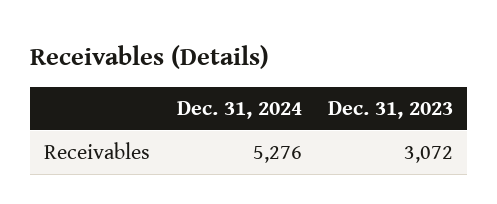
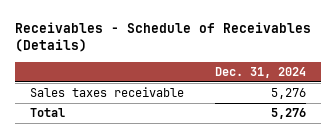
[30,44,270,69] Receivables (Details) -> [15,21,312,53] Receivables - Schedule of Receivables (Details)
[328,101,454,120] Dec. 31, 2023 -> none
none -> [30,87,185,98] Sales taxes receivable
[43,142,150,160] Receivables -> [30,108,66,118] Total

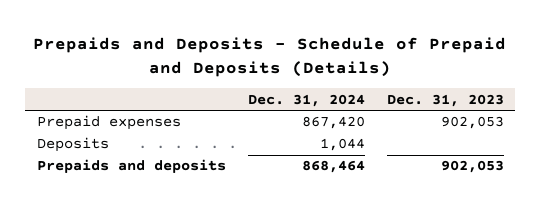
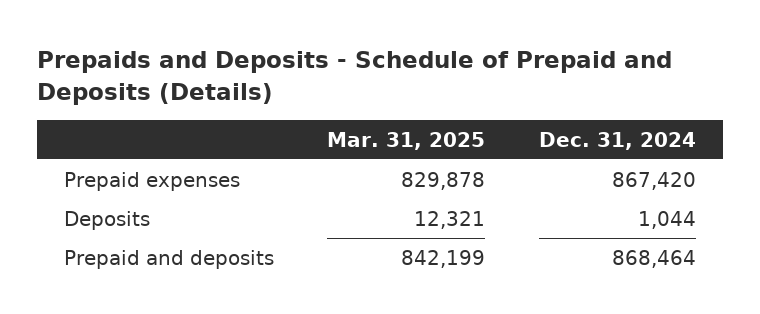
[386,93,504,107] Dec. 31, 2023 -> none
none -> [327,131,486,150] Mar. 31, 2025
[36,159,226,174] Prepaids and deposits -> [63,249,274,269] Prepaid and deposits

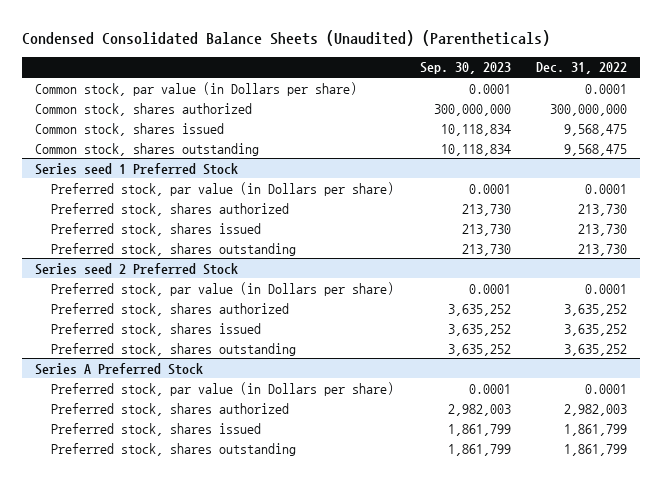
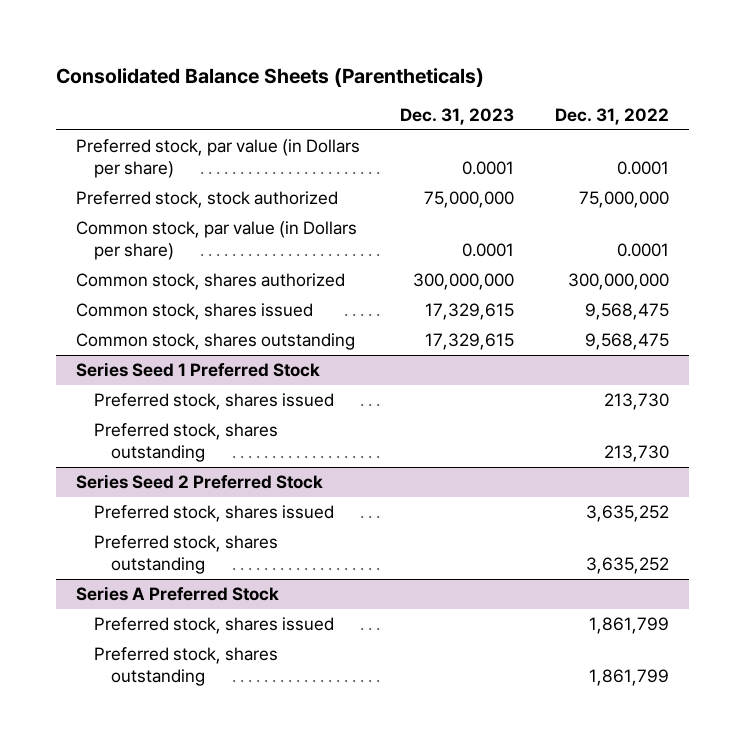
[22,30,551,47] Condensed Consolidated Balance Sheets (Unaudited) (Parentheticals) -> [55,67,484,87] Consolidated Balance Sheets (Parentheticals)
[419,62,511,75] Sep. 30, 2023 -> none
none -> [400,108,515,126] Dec. 31, 2023
none -> [76,138,361,178] Preferred stock, par value (in Dollars per share)
none -> [76,190,339,208] Preferred stock, stock authorized
[51,181,395,196] Preferred stock, par value (in Dollars per share) -> none
[51,202,290,216] Preferred stock, shares authorized -> none
[35,162,239,175] Series seed 1 Preferred Stock -> [76,361,321,377] Series Seed 1 Preferred Stock
[51,281,395,296] Preferred stock, par value (in Dollars per share) -> none
[51,302,290,316] Preferred stock, shares authorized -> none
[35,262,239,275] Series seed 2 Preferred Stock -> [76,473,324,489] Series Seed 2 Preferred Stock
[51,381,395,396] Preferred stock, par value (in Dollars per share) -> none
[51,402,290,416] Preferred stock, shares authorized -> none

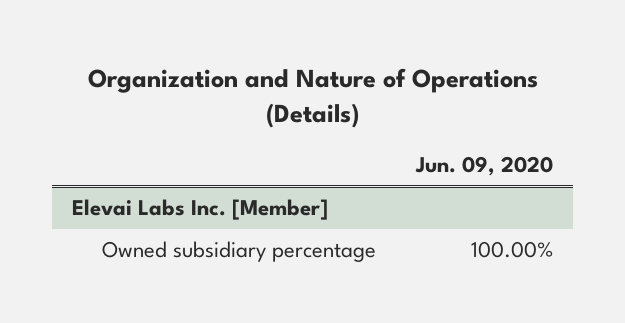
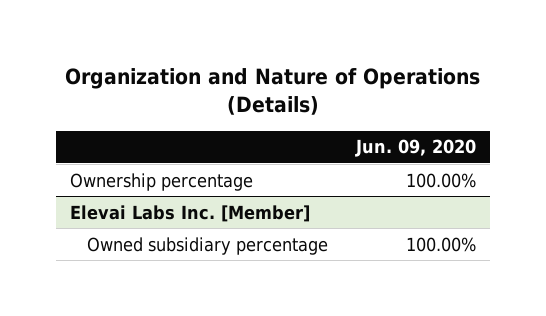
none -> [70,172,254,191] Ownership percentage

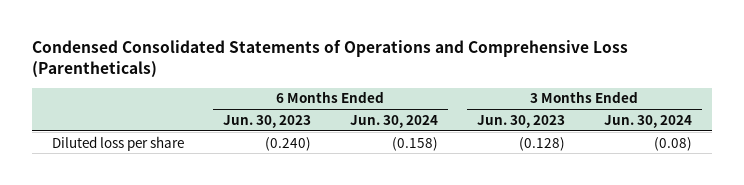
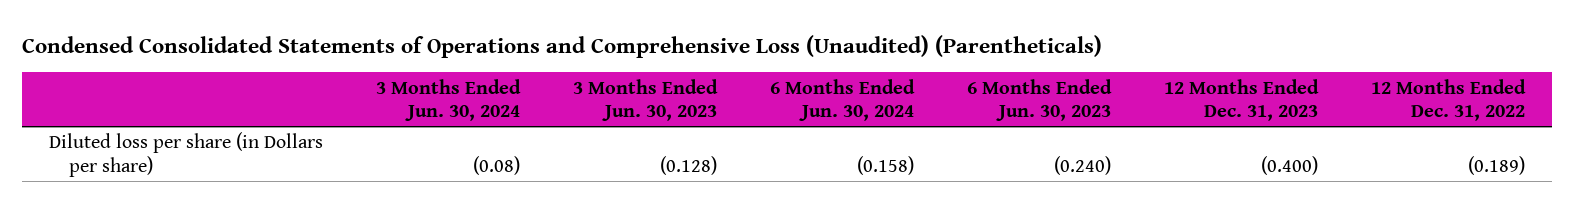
[32,40,629,79] Condensed Consolidated Statements of Operations and Comprehensive Loss (Parentheticals) -> [22,34,1103,58] Condensed Consolidated Statements of Operations and Comprehensive Loss (Unaudited) (Parentheticals)
none -> [1164,78,1320,122] 12 Months Ended Dec. 31, 2023
none -> [1371,78,1527,122] 12 Months Ended Dec. 31, 2022
[51,135,184,151] Diluted loss per share -> [48,132,323,177] Diluted loss per share (in Dollars per share)

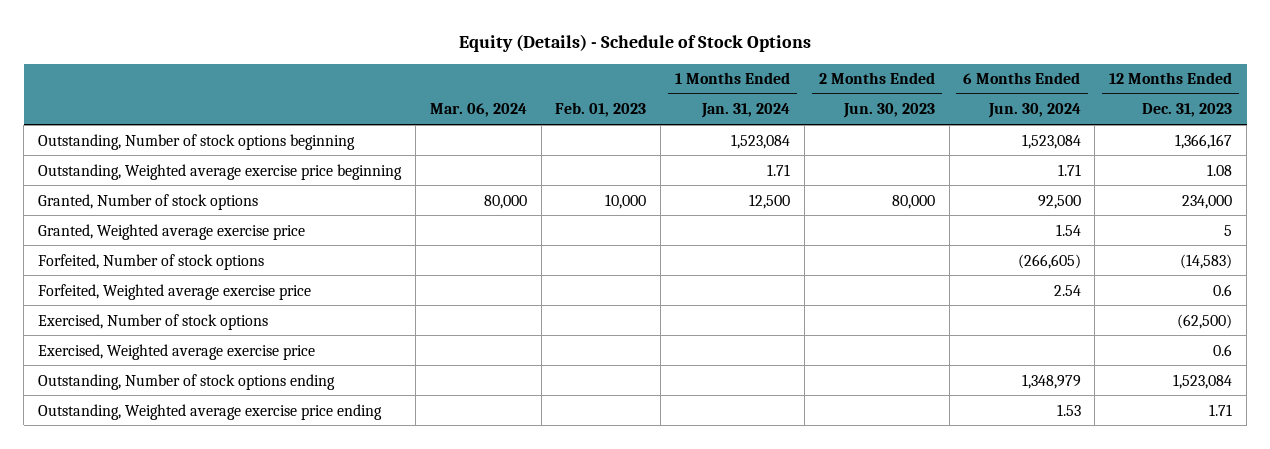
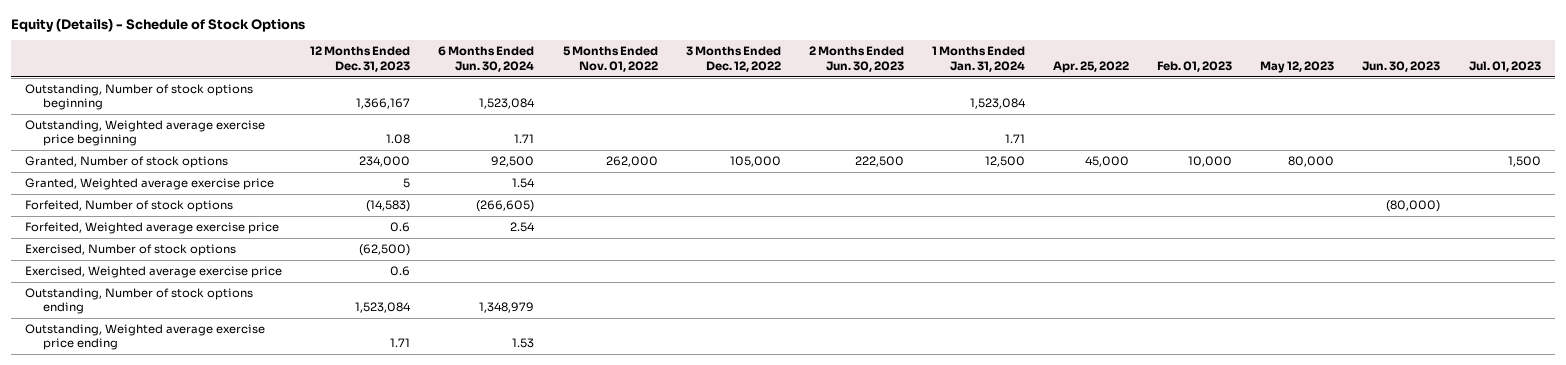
[429,103,527,118] Mar. 06, 2024 -> none
none -> [562,46,658,72] 5 Months Ended Nov. 01, 2022
none -> [685,46,781,72] 3 Months Ended Dec. 12, 2022
none -> [1053,60,1130,73] Apr. 25, 2022
none -> [1260,60,1335,73] May 12, 2023
none -> [1362,60,1441,72] Jun. 30, 2023
none -> [1468,60,1541,72] Jul. 01, 2023
[891,194,935,209] 80,000 -> [854,156,904,168] 222,500

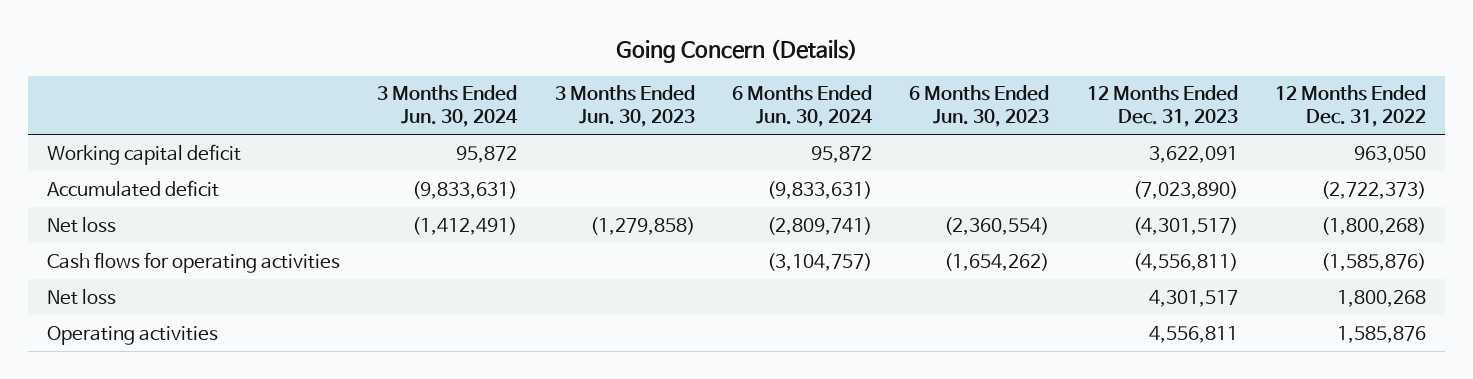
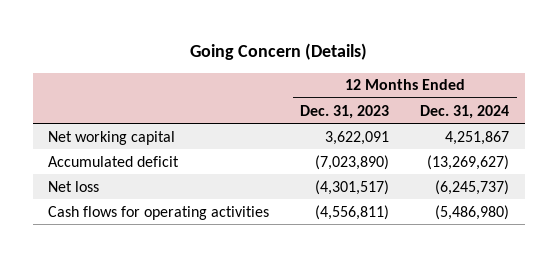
[377,85,519,128] 3 Months Ended Jun. 30, 2024 -> none
[554,85,695,128] 3 Months Ended Jun. 30, 2023 -> none
[732,85,874,128] 6 Months Ended Jun. 30, 2024 -> none
[909,85,1050,128] 6 Months Ended Jun. 30, 2023 -> none
[1275,85,1427,128] 12 Months Ended Dec. 31, 2022 -> none
none -> [420,104,510,119] Dec. 31, 2024
[46,143,241,165] Working capital deficit -> [48,130,176,145] Net working capital
[46,288,116,305] Net loss -> none
[46,325,218,345] Operating activities -> none

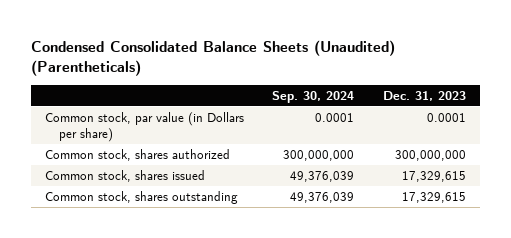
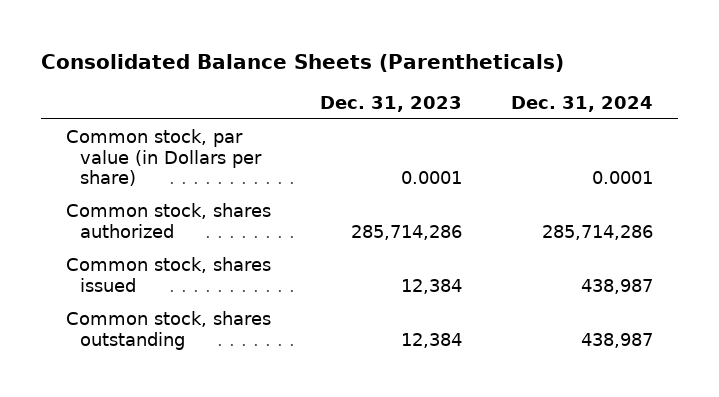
[31,39,396,76] Condensed Consolidated Balance Sheets (Unaudited) (Parentheticals) -> [41,53,565,72] Consolidated Balance Sheets (Parentheticals)
[272,91,355,104] Sep. 30, 2024 -> none
none -> [511,96,654,113] Dec. 31, 2024
[394,150,466,162] 300,000,000 -> [351,224,463,240] 285,714,286
[401,171,466,183] 17,329,615 -> [401,278,463,294] 12,384
[401,192,466,204] 17,329,615 -> [401,332,463,348] 12,384

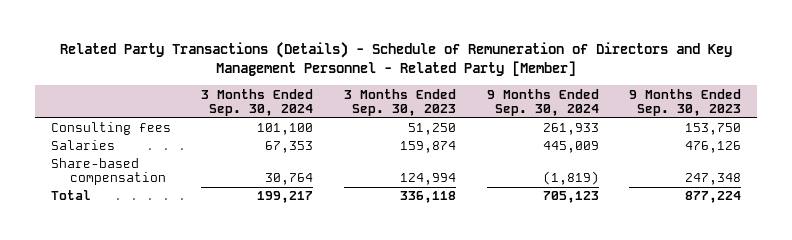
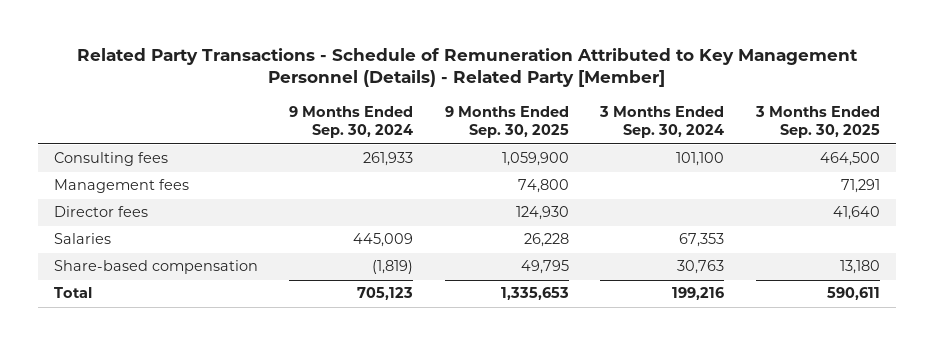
[59,42,732,77] Related Party Transactions (Details) - Schedule of Remuneration of Directors and Key Management Personnel - Related Party [Member] -> [76,47,858,88] Related Party Transactions - Schedule of Remuneration Attributed to Key Management Personnel (Details) - Related Party [Member]
[343,88,456,116] 3 Months Ended Sep. 30, 2023 -> none
[629,88,742,116] 9 Months Ended Sep. 30, 2023 -> none
none -> [444,105,569,139] 9 Months Ended Sep. 30, 2025
none -> [754,105,880,139] 3 Months Ended Sep. 30, 2025
none -> [53,179,189,194] Management fees
none -> [53,206,148,218] Director fees
[265,173,314,186] 30,764 -> [677,260,725,275] 30,763
[257,191,314,204] 199,217 -> [672,287,725,301] 199,216

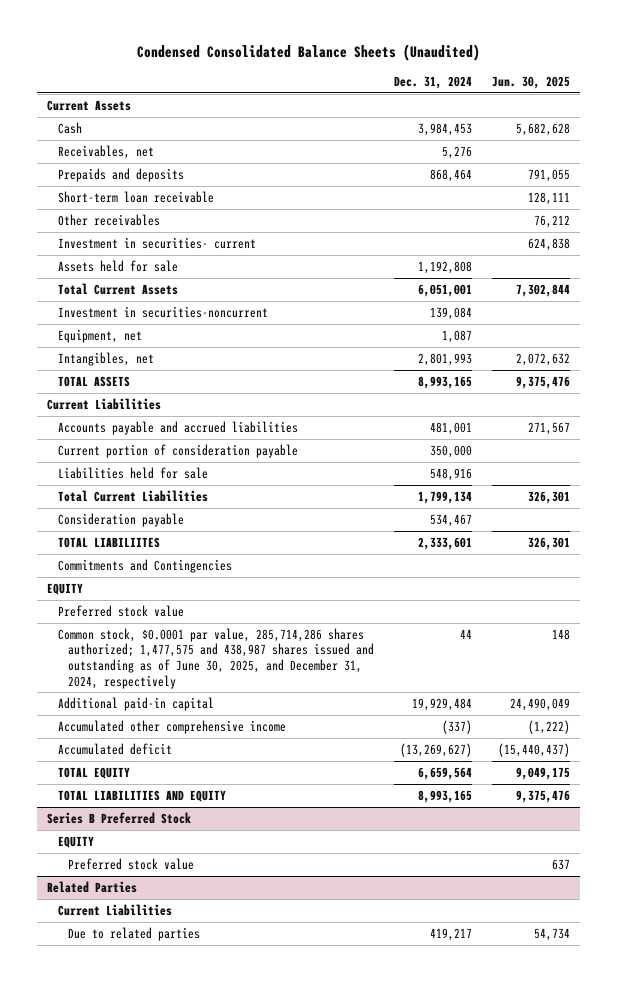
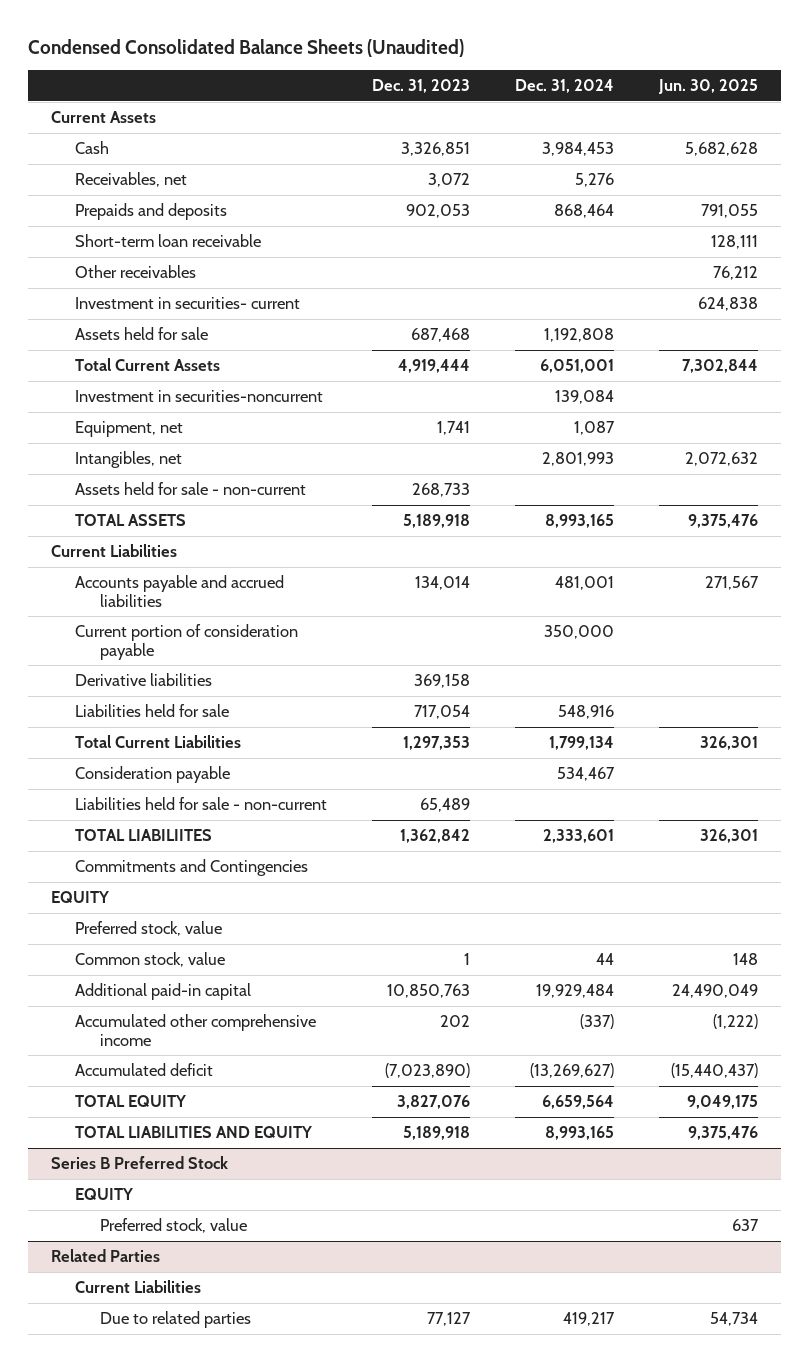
none -> [372,79,471,94] Dec. 31, 2023
none -> [75,482,307,496] Assets held for sale - non-current
none -> [75,673,213,687] Derivative liabilities
none -> [75,797,328,811] Liabilities held for sale - non-current
[57,604,184,617] Preferred stock value -> [75,921,223,937] Preferred stock, value
[57,627,375,689] Common stock, $0.0001 par value, 285,714,286 shares authorized; 1,477,575 and 438,987 shares issued and outstanding as of June 30, 2025, and December 31, 2024, respectively -> [75,952,226,968] Common stock, value
[68,857,195,870] Preferred stock value -> [100,1218,248,1234] Preferred stock, value

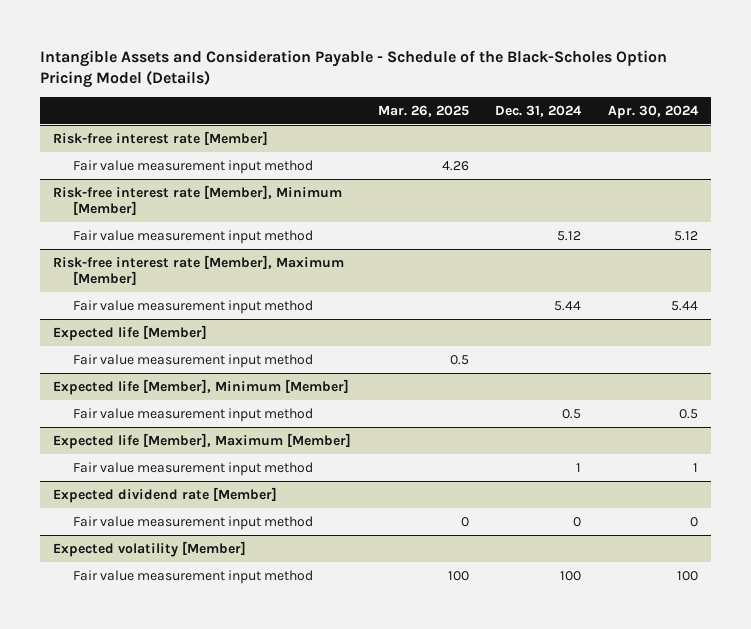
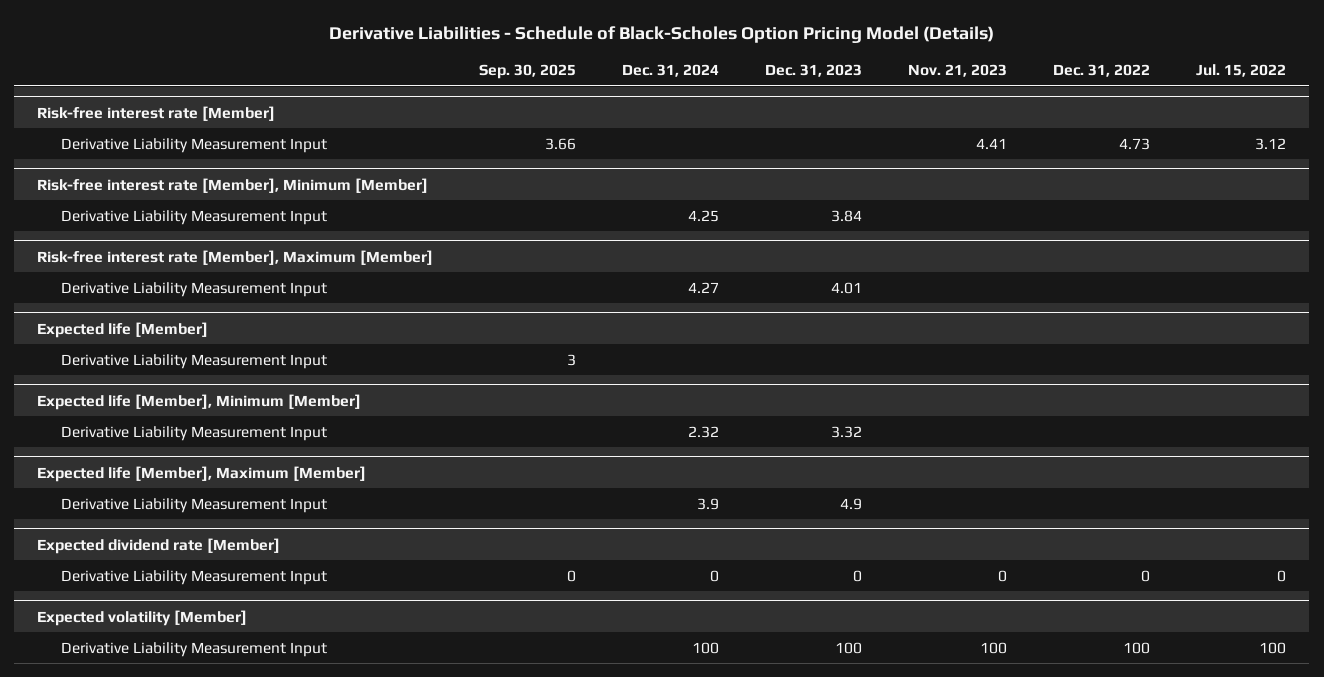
[39,49,667,89] Intangible Assets and Consideration Payable - Schedule of the Black-Scholes Option Pricing Model (Details) -> [328,25,994,43] Derivative Liabilities - Schedule of Black-Scholes Option Pricing Model (Details)
[377,105,469,118] Mar. 26, 2025 -> none
[607,105,699,120] Apr. 30, 2024 -> none
none -> [479,64,577,80] Sep. 30, 2025
none -> [765,64,863,78] Dec. 31, 2023
none -> [908,64,1008,78] Nov. 21, 2023
none -> [1053,64,1151,78] Dec. 31, 2022
none -> [1196,64,1287,78] Jul. 15, 2022
[72,159,313,174] Fair value measurement input method -> none
none -> [61,137,328,153] Derivative Liability Measurement Input
[72,229,313,244] Fair value measurement input method -> none
none -> [61,209,328,225] Derivative Liability Measurement Input
[72,299,313,314] Fair value measurement input method -> none
none -> [61,281,328,297] Derivative Liability Measurement Input
[72,353,313,368] Fair value measurement input method -> none
none -> [61,353,328,369] Derivative Liability Measurement Input
[72,407,313,422] Fair value measurement input method -> none
none -> [61,425,328,441] Derivative Liability Measurement Input
[72,461,313,476] Fair value measurement input method -> none
none -> [61,497,328,513] Derivative Liability Measurement Input
[72,515,313,530] Fair value measurement input method -> none
none -> [61,569,328,585] Derivative Liability Measurement Input
[72,569,313,584] Fair value measurement input method -> none
none -> [61,641,328,657] Derivative Liability Measurement Input

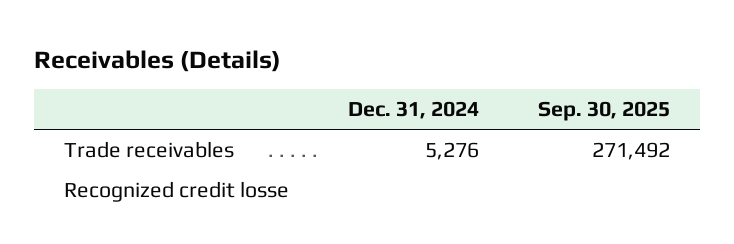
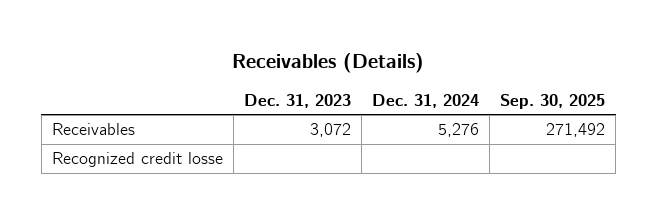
none -> [243,93,351,108] Dec. 31, 2023
[63,141,234,159] Trade receivables -> [51,123,135,136] Receivables

